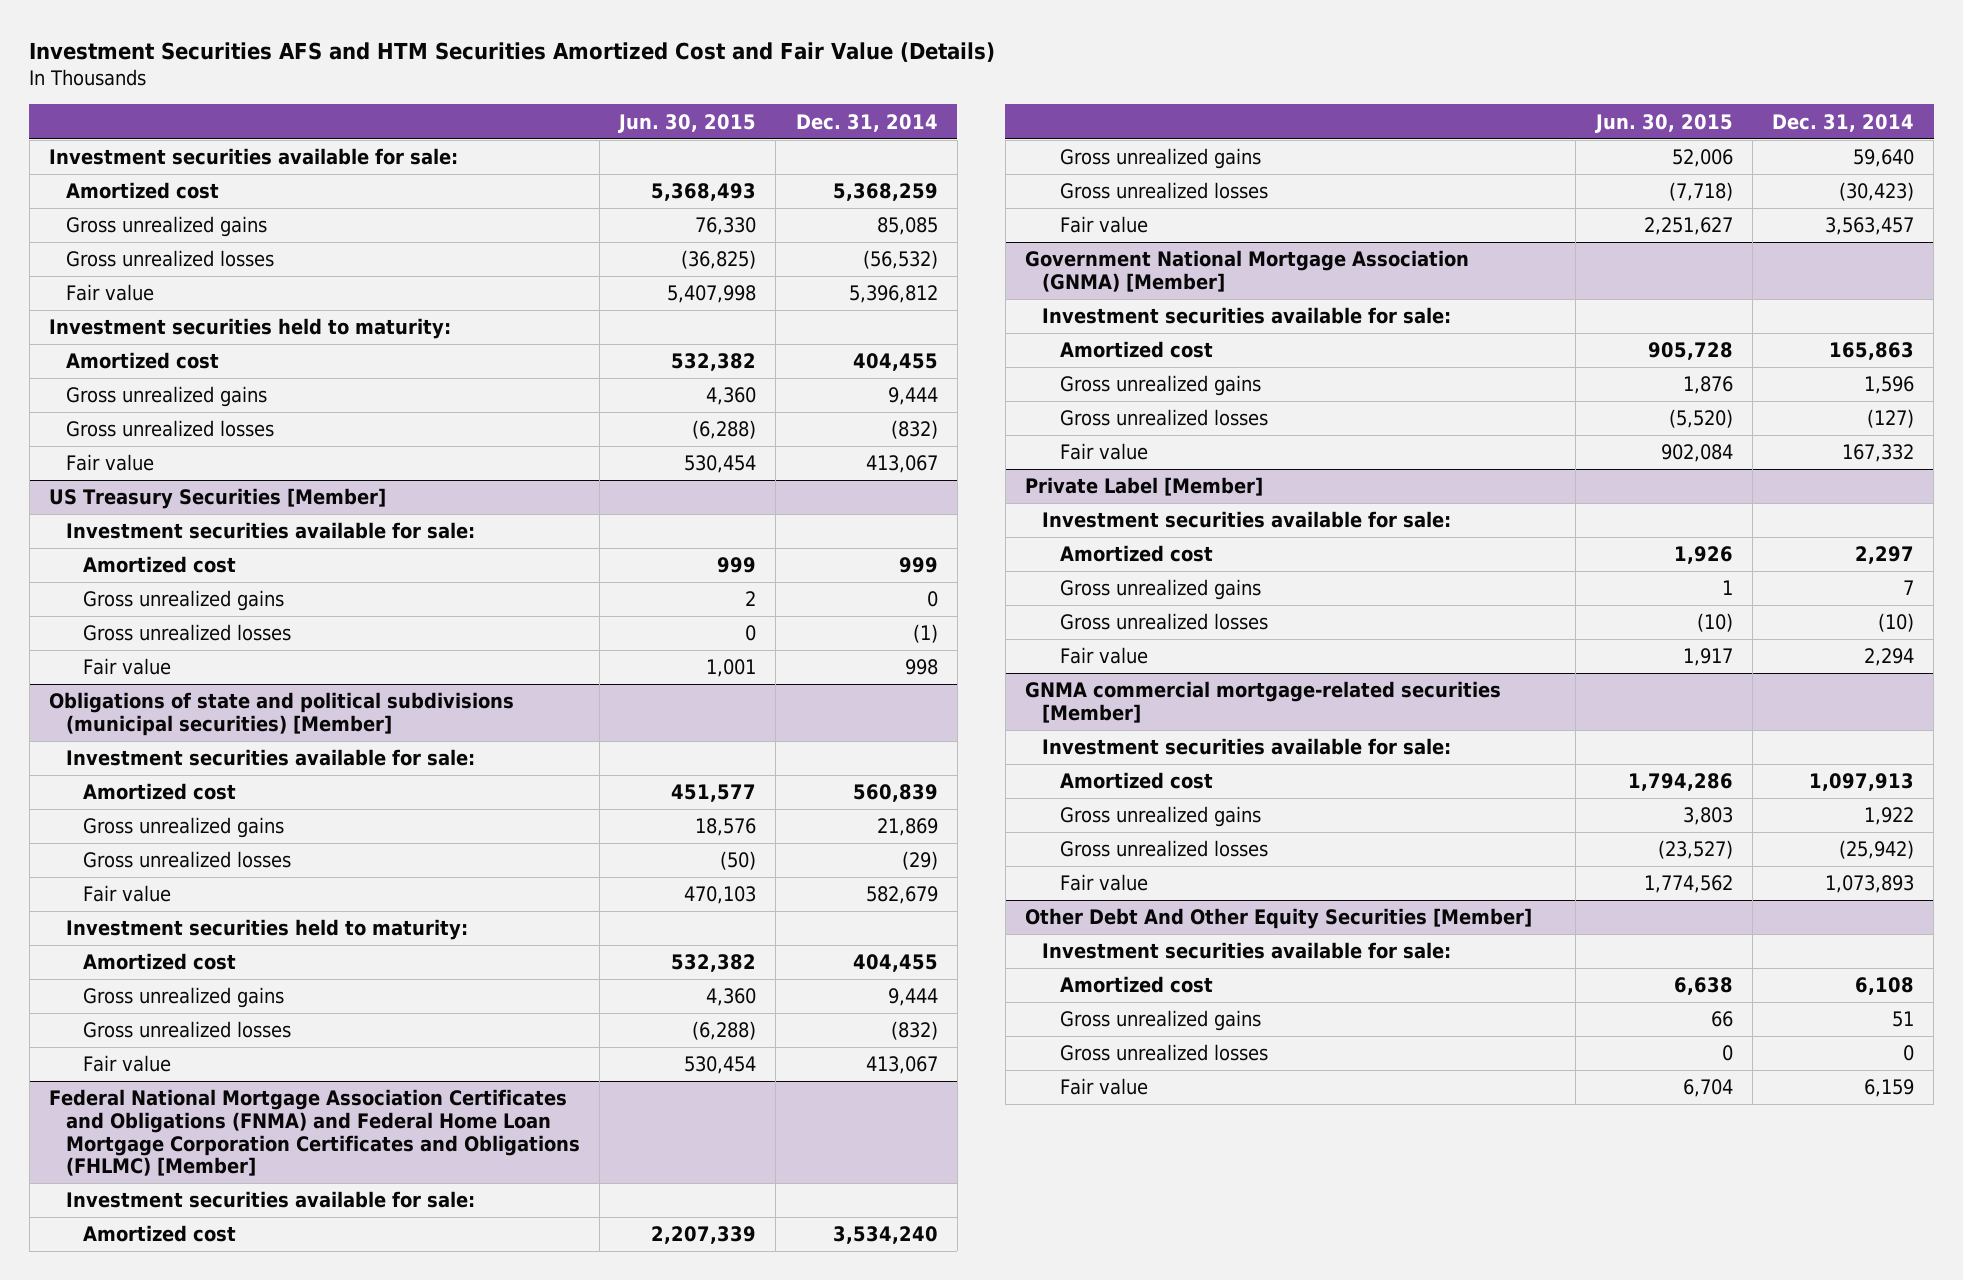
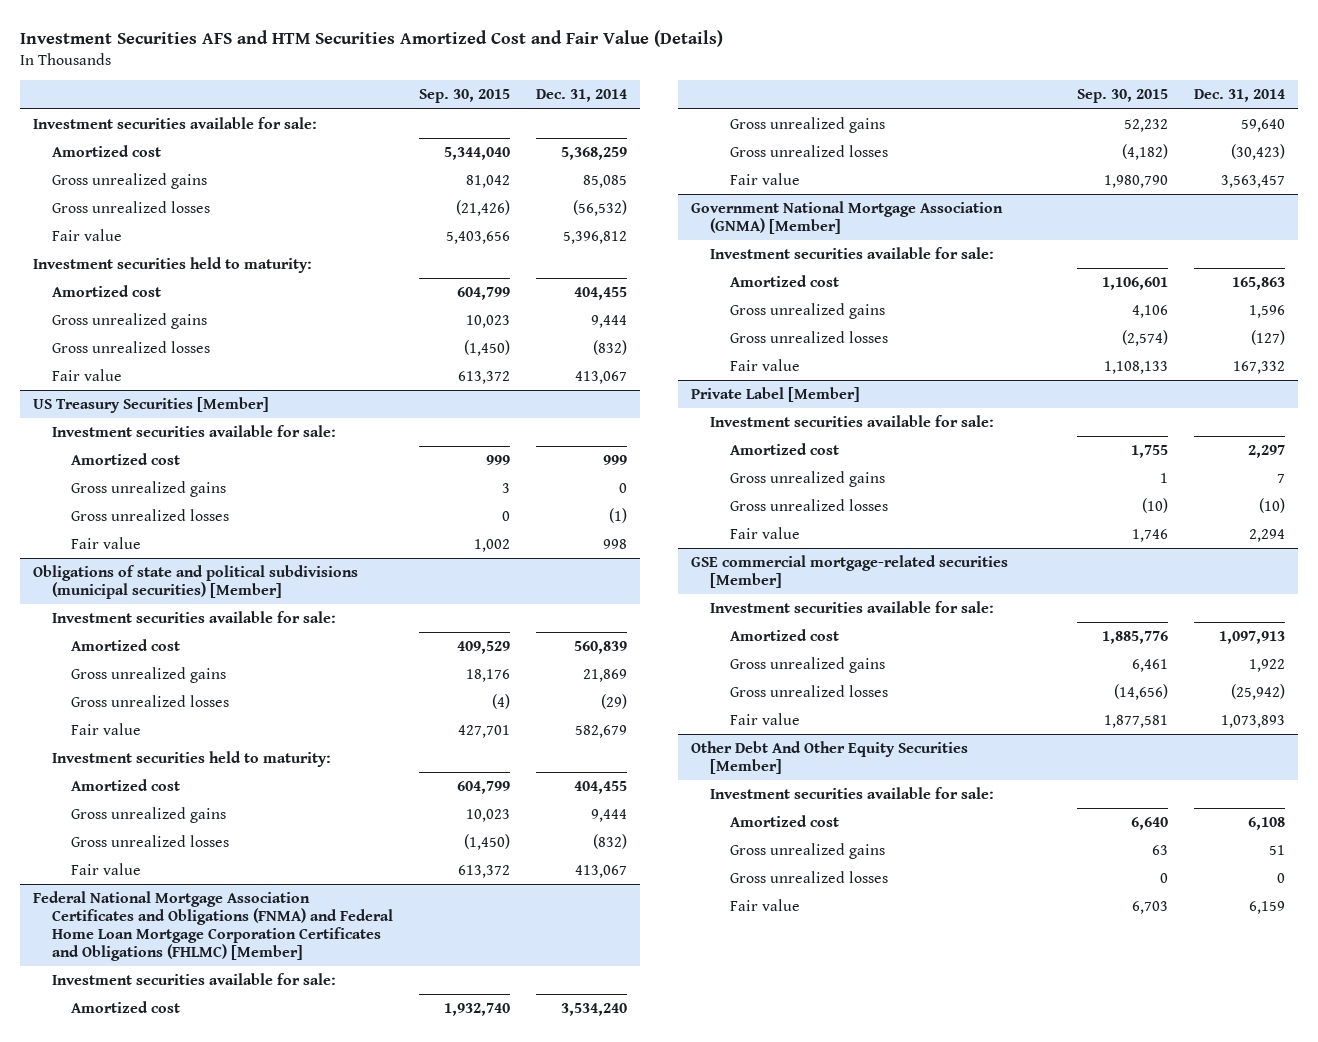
[618,113,757,133] Jun. 30, 2015 -> none
none -> [418,89,510,104] Sep. 30, 2015
[1025,681,1502,723] GNMA commercial mortgage-related securities [Member] -> [691,554,1009,588] GSE commercial mortgage-related securities [Member]

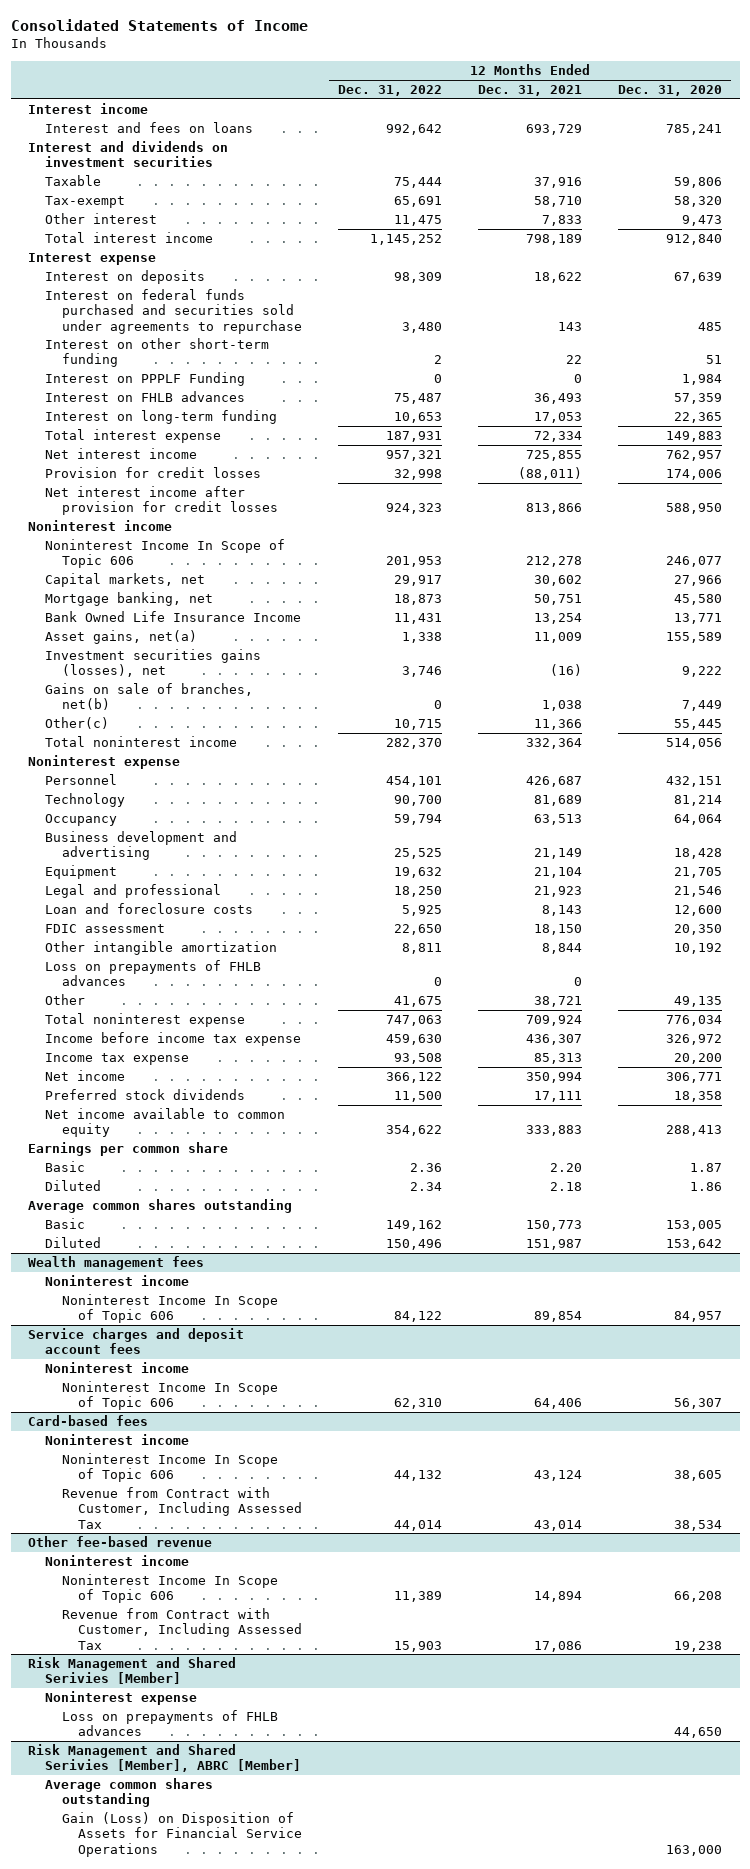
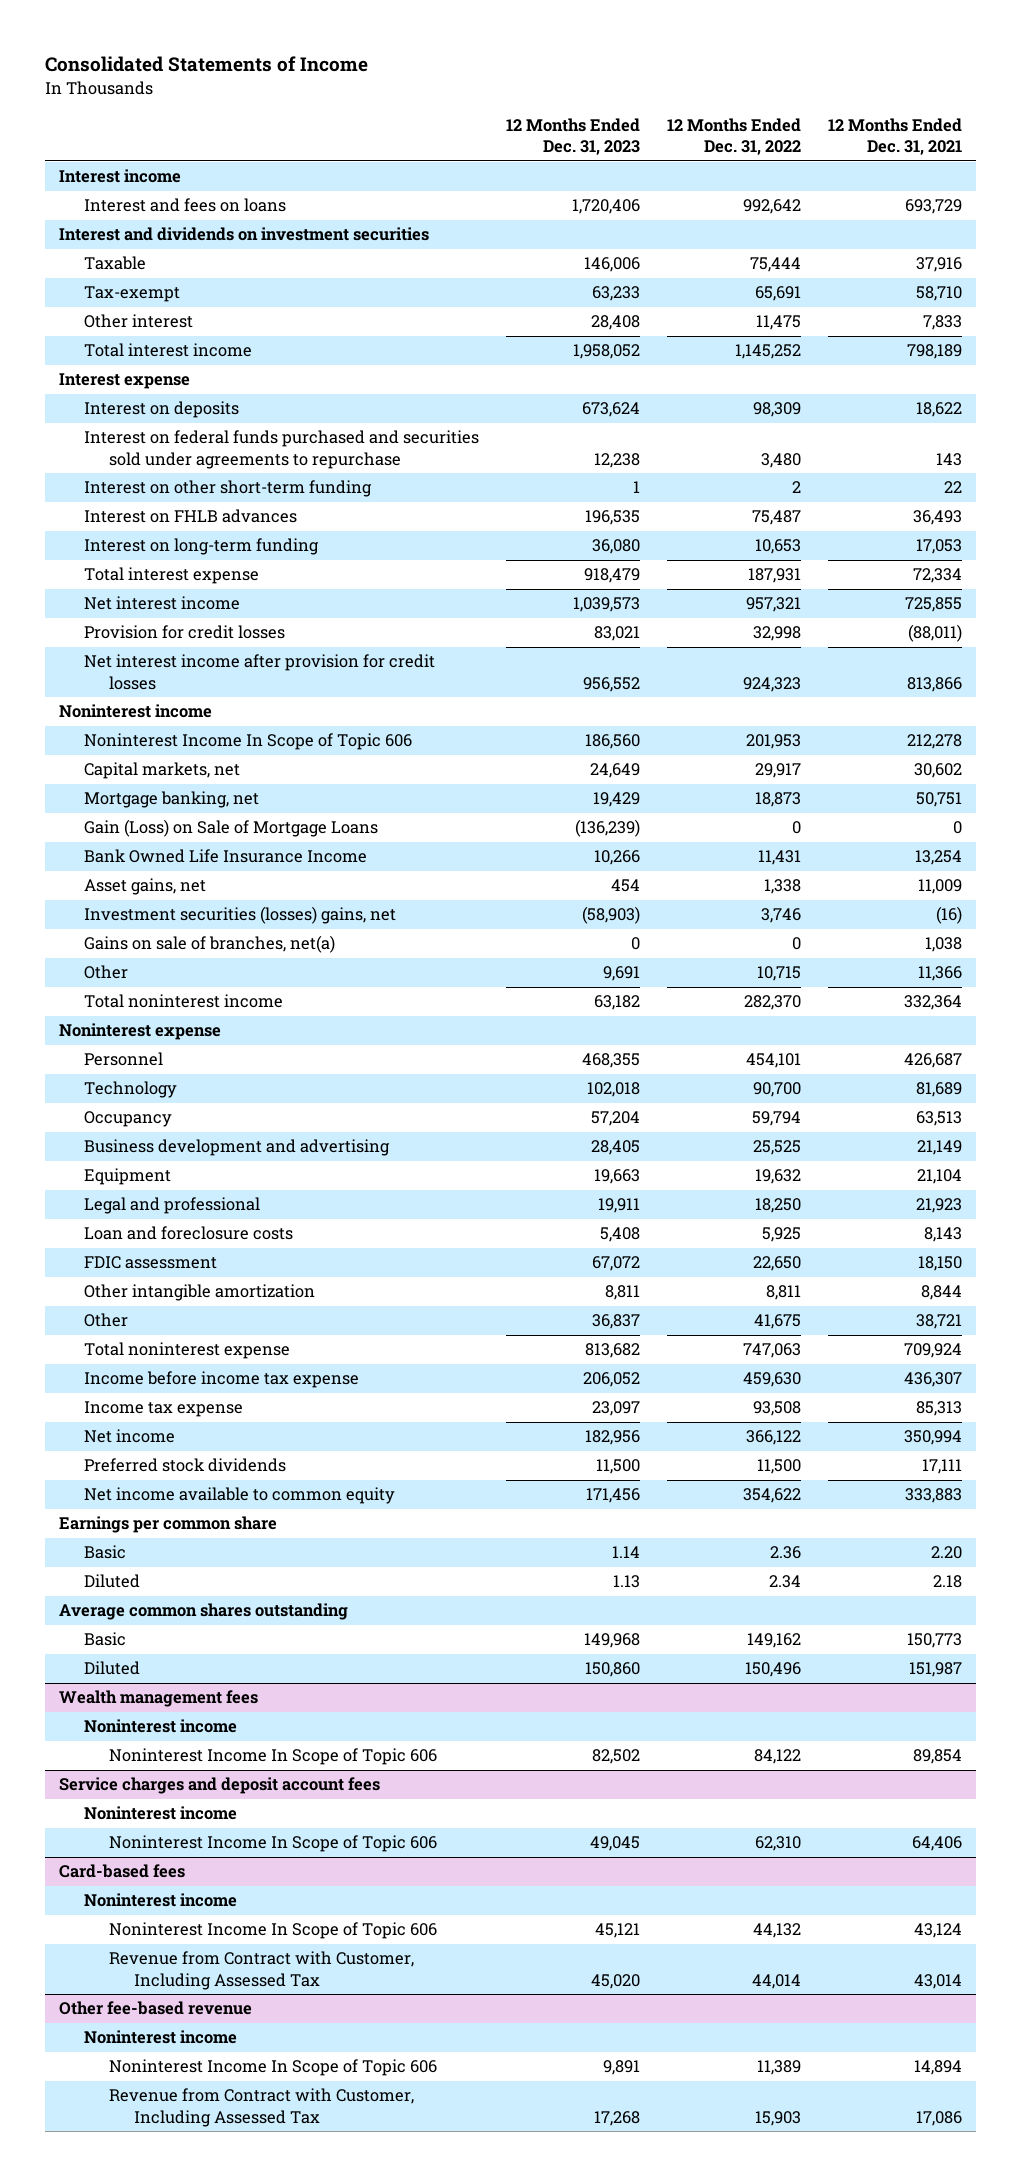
[617,85,722,97] Dec. 31, 2020 -> none
none -> [506,117,641,156] 12 Months Ended Dec. 31, 2023
[45,372,246,387] Interest on PPPLF Funding -> none
none -> [83,819,378,838] Gain (Loss) on Sale of Mortgage Loans
[45,630,198,645] Asset gains, net(a) -> [83,878,206,896] Asset gains, net
[45,649,262,678] Investment securities gains (losses), net -> [83,906,396,925] Investment securities (losses) gains, net
[45,683,254,711] Gains on sale of branches, net(b) -> [83,935,335,954] Gains on sale of branches, net(a)
[45,717,110,730] Other(c) -> [83,965,128,980] Other
[45,960,262,987] Loss on prepayments of FHLB advances -> none
[28,1657,237,1685] Risk Management and Shared Serivies [Member] -> none
[45,1691,198,1706] Noninterest expense -> none
[61,1710,278,1737] Loss on prepayments of FHLB advances -> none
[28,1744,302,1773] Risk Management and Shared Serivies [Member], ABRC [Member] -> none
[45,1778,214,1808] Average common shares outstanding -> none
[61,1812,303,1857] Gain (Loss) on Disposition of Assets for Financial Service Operations -> none

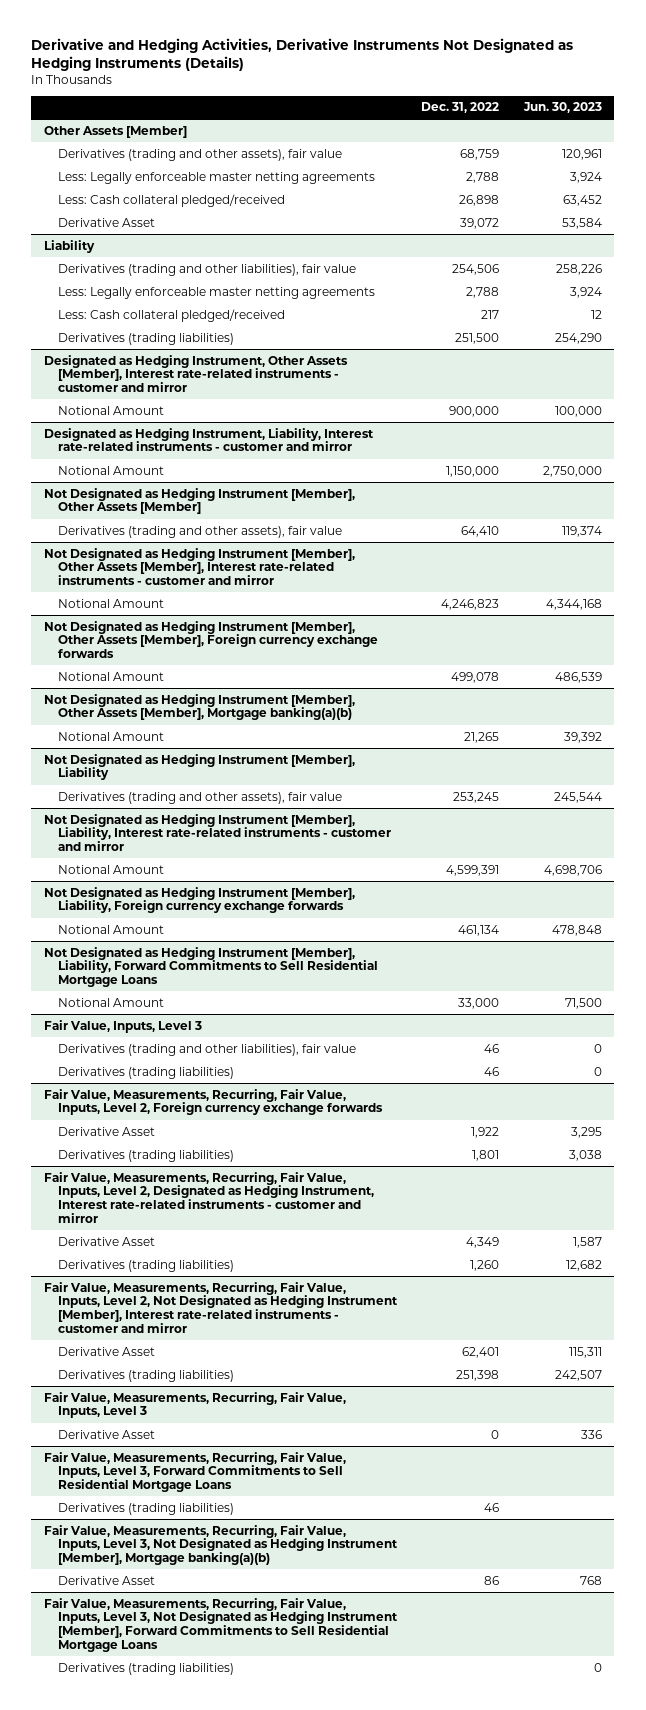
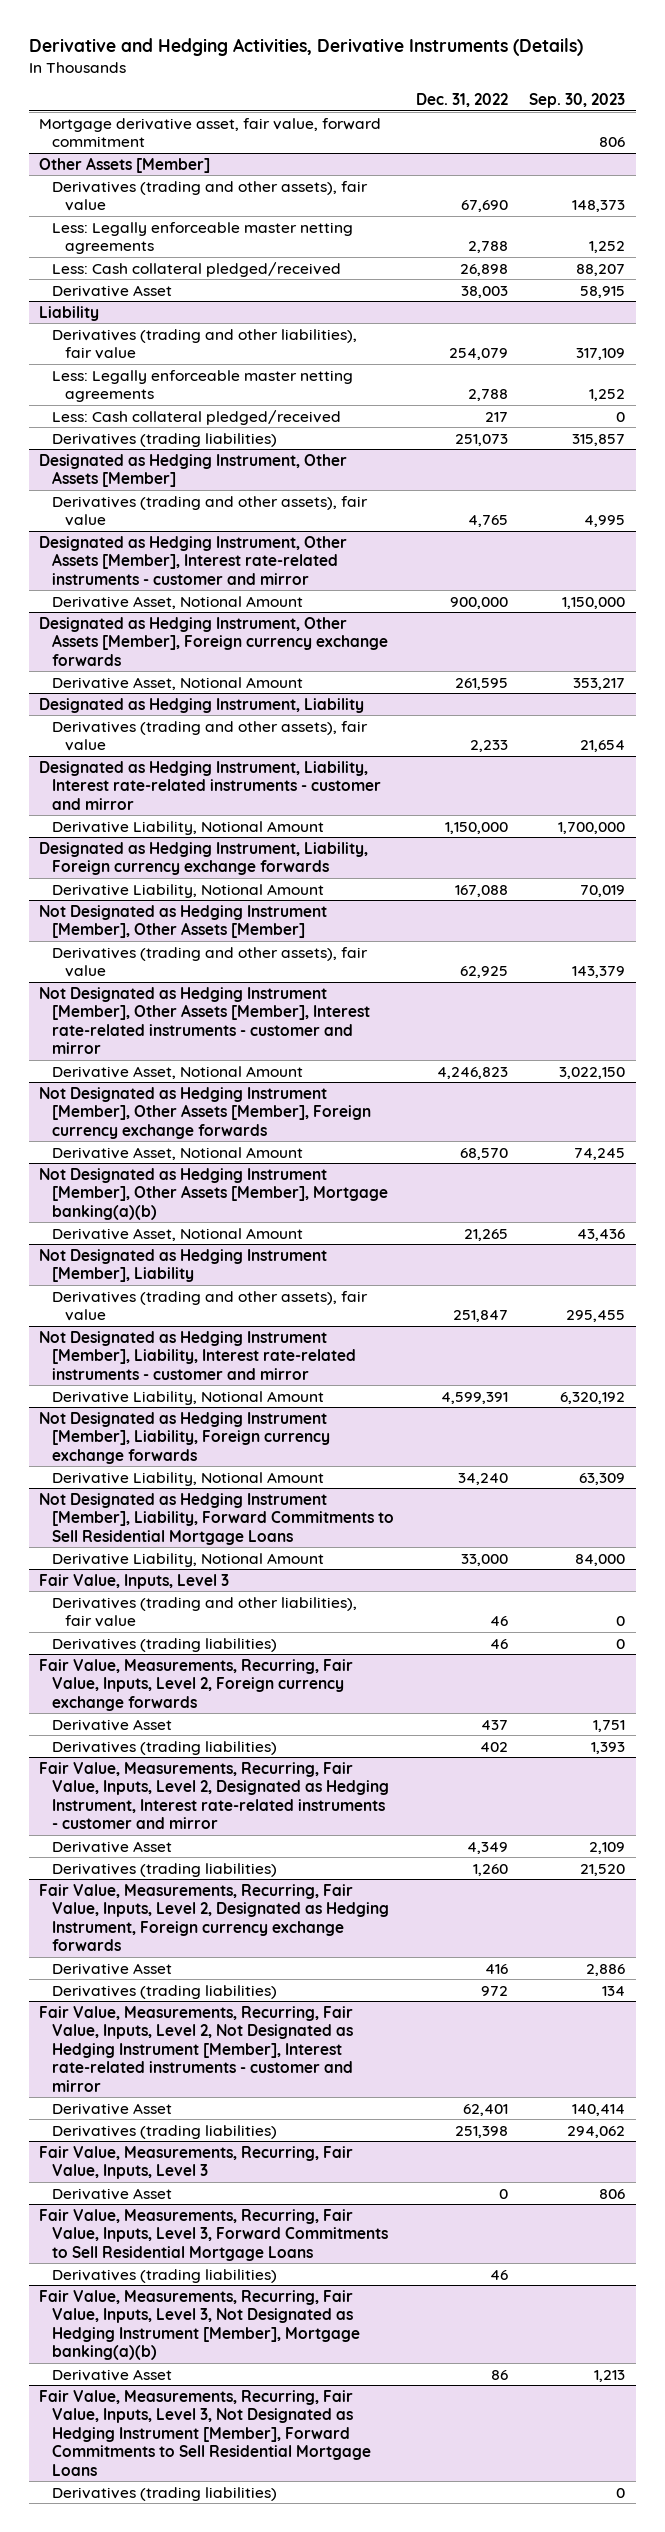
[31,37,574,71] Derivative and Hedging Activities, Derivative Instruments Not Designated as Hedging Instruments (Details) -> [28,38,583,57] Derivative and Hedging Activities, Derivative Instruments (Details)
[523,102,603,114] Jun. 30, 2023 -> none
none -> [529,93,626,109] Sep. 30, 2023
none -> [39,117,382,148] Mortgage derivative asset, fair value, forward commitment
[460,148,500,160] 68,759 -> [460,200,508,213] 67,690
[460,217,500,229] 39,072 -> [460,285,508,298] 38,003
[452,263,500,275] 254,506 -> [448,348,508,361] 254,079
[455,332,500,344] 251,500 -> [454,433,508,446] 251,073
none -> [39,453,348,488] Designated as Hedging Instrument, Other Assets [Member]
none -> [52,495,369,527] Derivatives (trading and other assets), fair value
[57,405,164,415] Notional Amount -> [52,595,304,609] Derivative Asset, Notional Amount
none -> [39,616,389,666] Designated as Hedging Instrument, Other Assets [Member], Foreign currency exchange forwards
none -> [52,676,304,690] Derivative Asset, Notional Amount
none -> [39,697,365,713] Designated as Hedging Instrument, Liability
none -> [52,720,369,752] Derivatives (trading and other assets), fair value
[57,465,164,475] Notional Amount -> [52,820,325,835] Derivative Liability, Notional Amount
none -> [39,841,369,876] Designated as Hedging Instrument, Liability, Foreign currency exchange forwards
none -> [52,883,325,898] Derivative Liability, Notional Amount
[461,525,500,537] 64,410 -> [459,966,508,979] 62,925
[57,598,164,608] Notional Amount -> [52,1065,304,1079] Derivative Asset, Notional Amount
[57,671,164,681] Notional Amount -> [52,1146,304,1160] Derivative Asset, Notional Amount
[451,671,500,683] 499,078 -> [459,1147,508,1160] 68,570
[57,731,164,741] Notional Amount -> [52,1227,304,1241] Derivative Asset, Notional Amount
[453,791,500,803] 253,245 -> [452,1310,508,1323] 251,847
[57,864,164,874] Notional Amount -> [52,1390,325,1405] Derivative Liability, Notional Amount
[57,924,164,934] Notional Amount -> [52,1471,325,1486] Derivative Liability, Notional Amount
[458,924,500,936] 461,134 -> [457,1472,508,1485] 34,240
[57,997,164,1007] Notional Amount -> [52,1552,325,1567] Derivative Liability, Notional Amount
[471,1126,500,1138] 1,922 -> [480,1719,508,1730] 437
[472,1149,500,1161] 1,801 -> [479,1741,508,1752] 402
none -> [39,1883,390,1952] Fair Value, Measurements, Recurring, Fair Value, Inputs, Level 2, Designated as Hedging Instrument, Foreign currency exchange forwards
none -> [52,1962,173,1975] Derivative Asset
none -> [52,1984,278,1999] Derivatives (trading liabilities)

